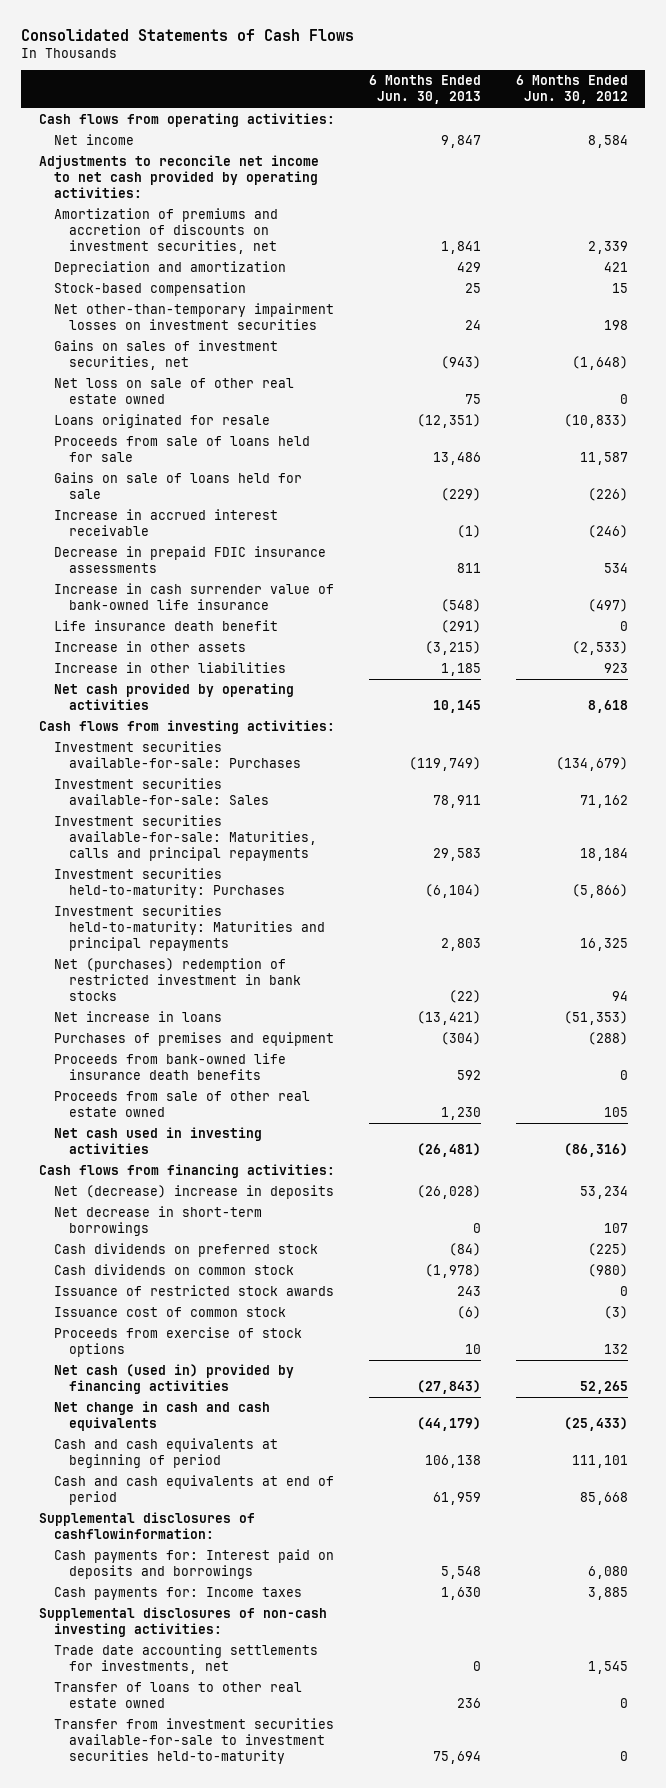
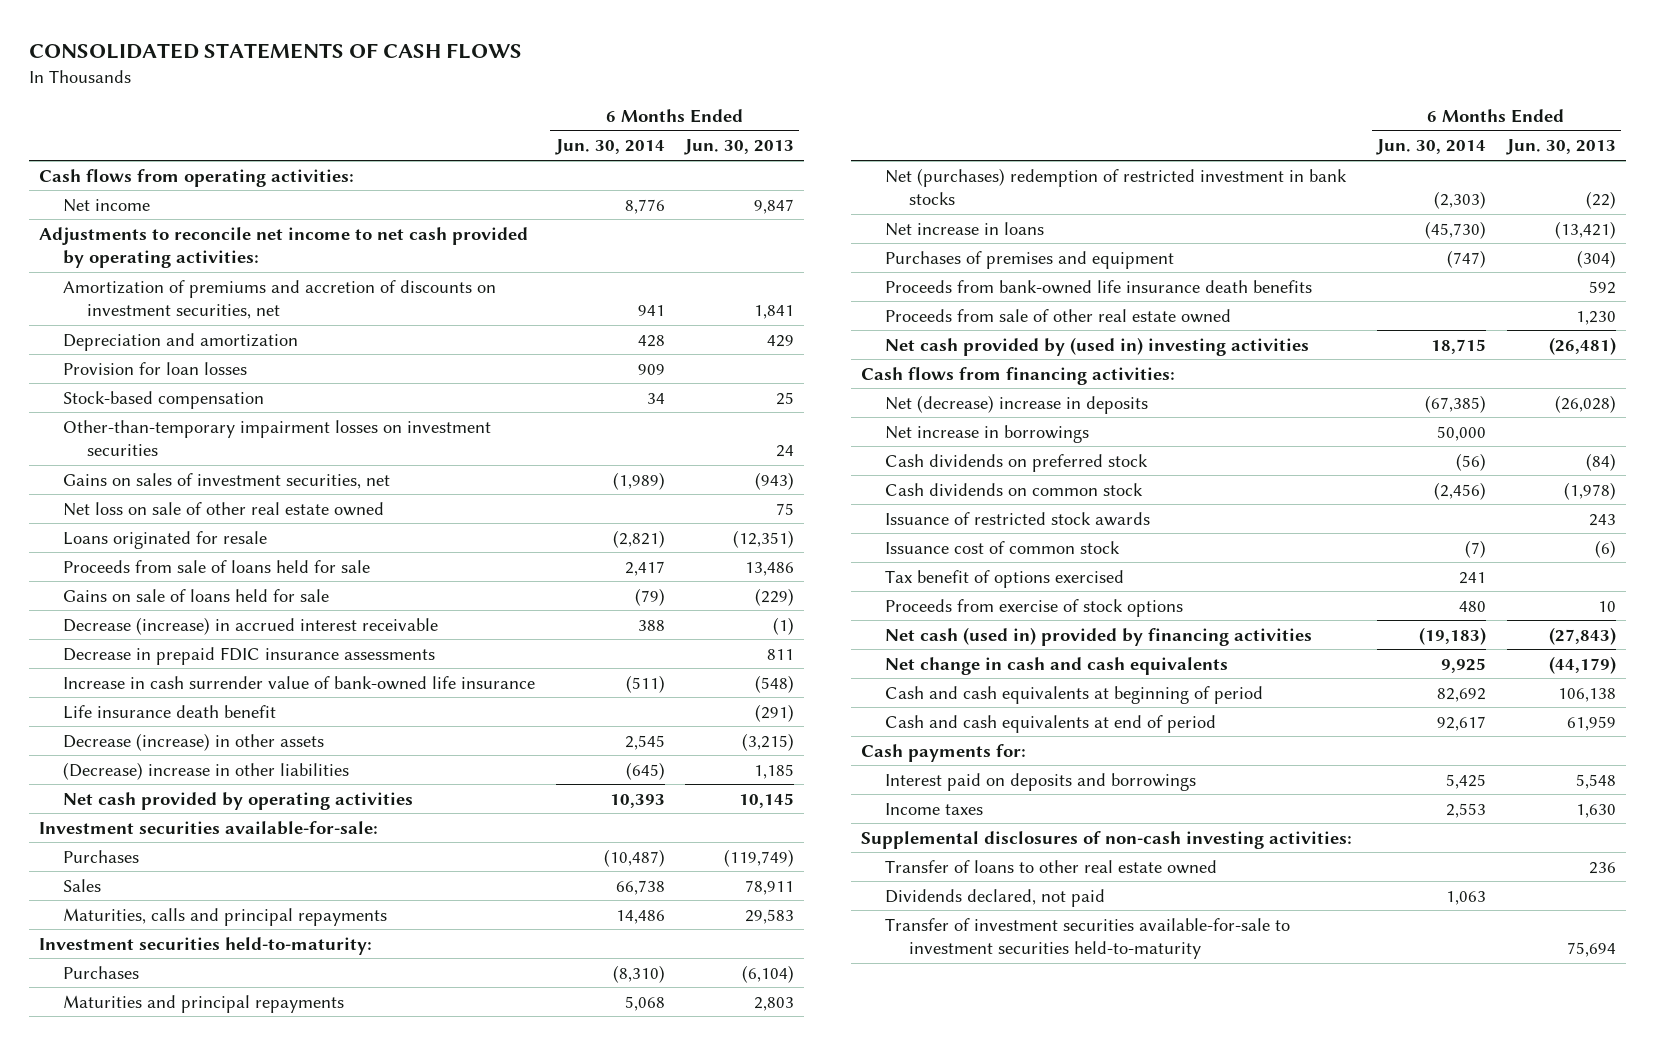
[21,28,355,41] Consolidated Statements of Cash Flows -> [28,42,522,59] CONSOLIDATED STATEMENTS OF CASH FLOWS
[515,75,628,105] 6 Months Ended Jun. 30, 2012 -> none
none -> [554,139,665,156] Jun. 30, 2014
none -> [63,361,248,375] Provision for loan losses
[53,303,334,331] Net other-than-temporary impairment losses on investment securities -> [63,419,492,457] Other-than-temporary impairment losses on investment securities
[53,509,278,537] Increase in accrued interest receivable -> [63,616,439,635] Decrease (increase) in accrued interest receivable
[53,641,246,653] Increase in other assets -> [63,732,325,751] Decrease (increase) in other assets
[53,662,286,674] Increase in other liabilities -> [63,761,350,780] (Decrease) increase in other liabilities
[38,720,335,735] Cash flows from investing activities: -> none
none -> [39,820,379,835] Investment securities available-for-sale:
[53,741,301,769] Investment securities available-for-sale: Purchases -> [63,849,140,863] Purchases
[53,778,269,806] Investment securities available-for-sale: Sales -> [63,878,102,892] Sales
[53,815,317,862] Investment securities available-for-sale: Maturities, calls and principal repayments -> [63,907,388,926] Maturities, calls and principal repayments
none -> [39,936,373,955] Investment securities held-to-maturity:
[53,868,285,899] Investment securities held-to-maturity: Purchases -> [63,965,140,979] Purchases
[53,905,325,952] Investment securities held-to-maturity: Maturities and principal repayments -> [63,994,345,1013] Maturities and principal repayments
[53,1127,262,1155] Net cash used in investing activities -> [884,336,1309,356] Net cash provided by (used in) investing activities
[53,1206,262,1237] Net decrease in short-term borrowings -> none
none -> [884,424,1089,443] Net increase in borrowings
none -> [884,569,1124,588] Tax benefit of options exercised
[38,1512,255,1540] Supplemental disclosures of cashflowinformation: -> none
none -> [860,743,1026,762] Cash payments for:
[53,1549,334,1580] Cash payments for: Interest paid on deposits and borrowings -> [884,772,1196,791] Interest paid on deposits and borrowings
[53,1587,302,1601] Cash payments for: Income taxes -> [884,802,983,815] Income taxes
[53,1644,318,1675] Trade date accounting settlements for investments, net -> none
none -> [884,888,1105,907] Dividends declared, not paid
[53,1718,334,1765] Transfer from investment securities available-for-sale to investment securities held-to-maturity -> [884,917,1290,960] Transfer of investment securities available-for-sale to investment securities held-to-maturity

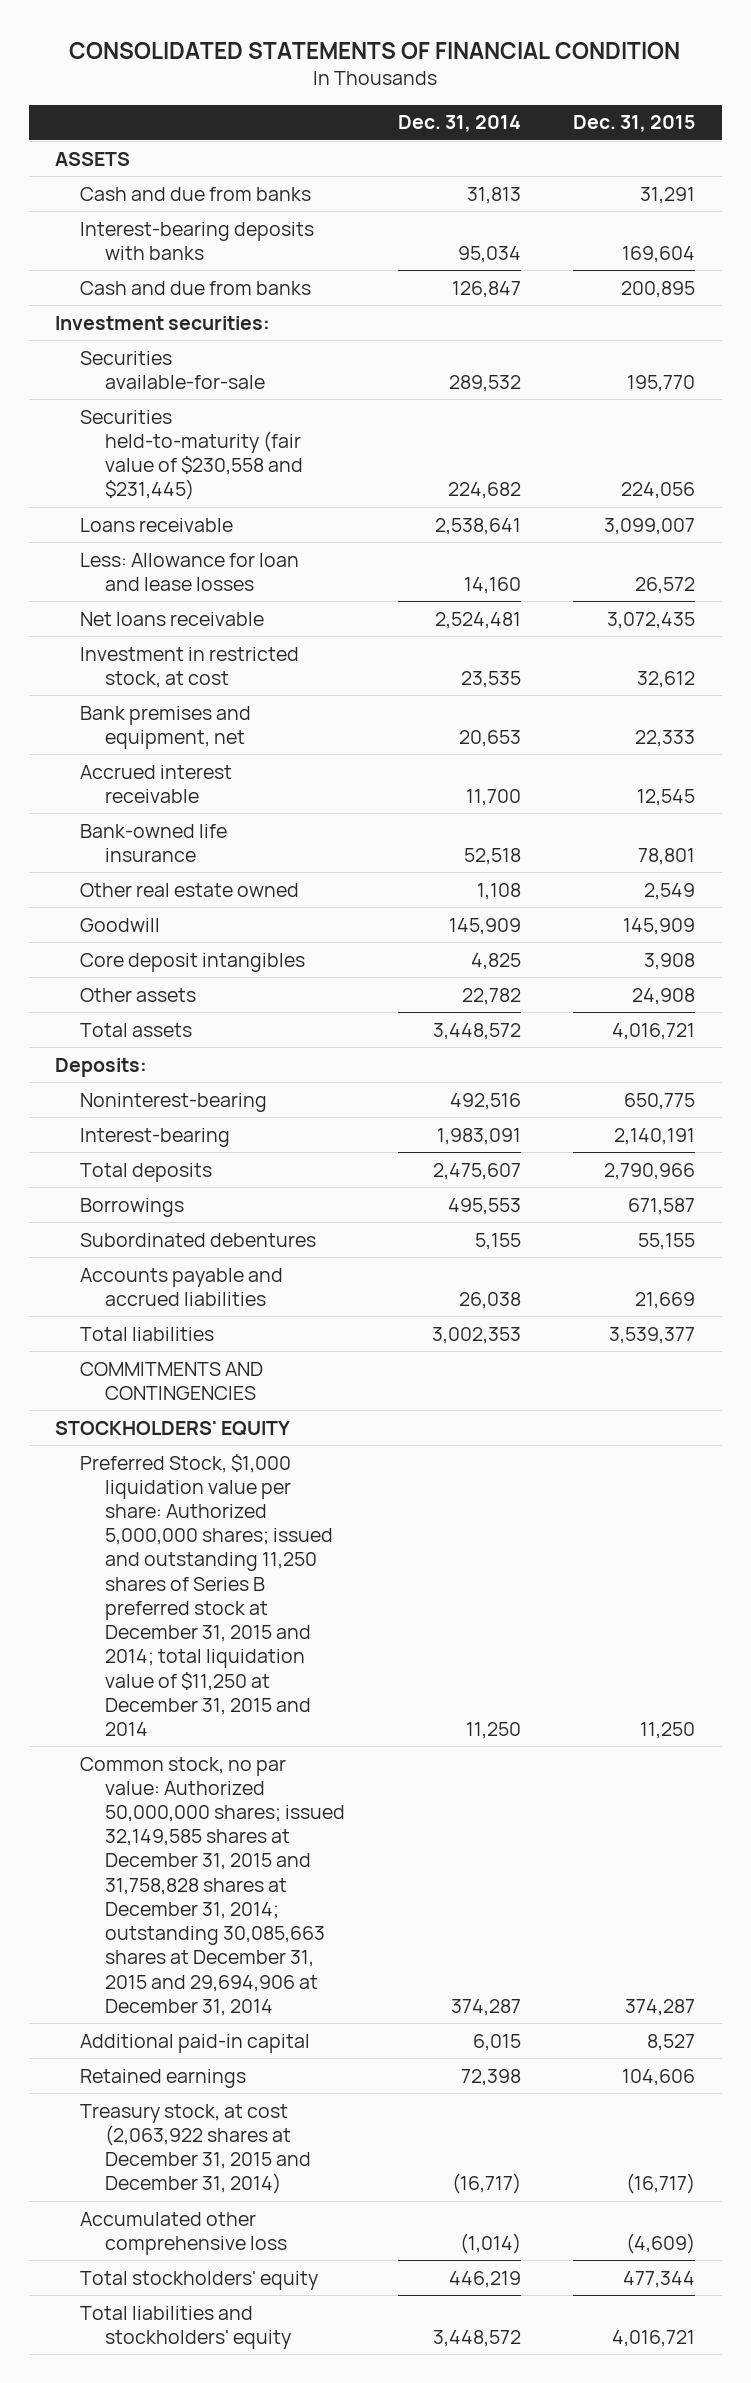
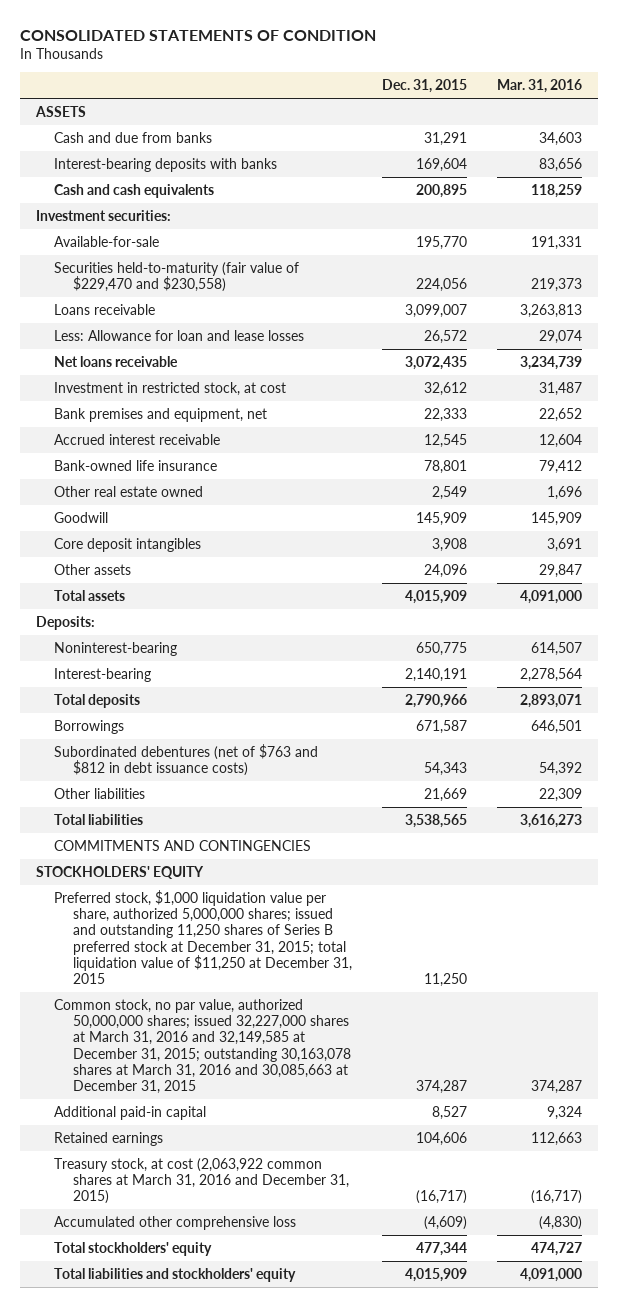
[69,42,681,60] CONSOLIDATED STATEMENTS OF FINANCIAL CONDITION -> [20,30,377,42] CONSOLIDATED STATEMENTS OF CONDITION
[397,115,521,133] Dec. 31, 2014 -> none
none -> [497,79,583,94] Mar. 31, 2016
[80,280,312,295] Cash and due from banks -> [54,183,215,198] Cash and cash equivalents
[80,350,266,389] Securities available-for-sale -> [54,235,160,247] Available-for-sale
[80,409,304,501] Securities held-to-maturity (fair value of $230,558 and $231,445) -> [54,261,300,292] Securities held-to-maturity (fair value of $229,470 and $230,558)
[632,987,696,1005] 24,908 -> [423,563,467,578] 24,096
[612,1022,696,1040] 4,016,721 -> [404,589,467,604] 4,015,909
[80,1232,317,1247] Subordinated debentures -> none
none -> [54,743,319,776] Subordinated debentures (net of $763 and $812 in debt issuance costs)
[80,1267,284,1306] Accounts payable and accrued liabilities -> [54,787,146,799] Other liabilities
[609,1326,696,1344] 3,539,377 -> [404,813,467,828] 3,538,565
[80,1453,334,1736] Preferred Stock, $1,000 liquidation value per share: Authorized 5,000,000 shares; issued and outstanding 11,250 shares of Series B preferred stock at December 31, 2015 and 2014; total liquidation value of $11,250 at December 31, 2015 and 2014 -> [54,889,352,985] Preferred stock, $1,000 liquidation value per share, authorized 5,000,000 shares; issued and outstanding 11,250 shares of Series B preferred stock at December 31, 2015; total liquidation value of $11,250 at December 31, 2015
[80,1756,346,2016] Common stock, no par value: Authorized 50,000,000 shares; issued 32,149,585 shares at December 31, 2015 and 31,758,828 shares at December 31, 2014; outstanding 30,085,663 shares at December 31, 2015 and 29,694,906 at December 31, 2014 -> [54,998,351,1095] Common stock, no par value, authorized 50,000,000 shares; issued 32,227,000 shares at March 31, 2016 and 32,149,585 at December 31, 2015; outstanding 30,163,078 shares at March 31, 2016 and 30,085,663 at December 31, 2015
[80,2103,312,2195] Treasury stock, at cost (2,063,922 shares at December 31, 2015 and December 31, 2014) -> [54,1157,349,1205] Treasury stock, at cost (2,063,922 common shares at March 31, 2016 and December 31, 2015)
[612,2329,696,2347] 4,016,721 -> [404,1267,467,1282] 4,015,909

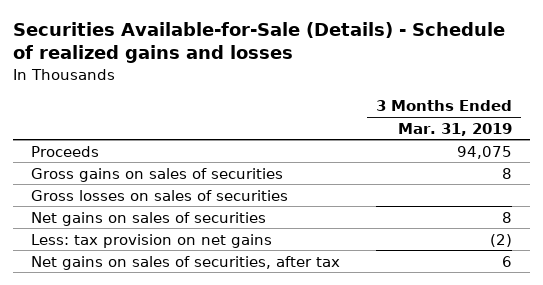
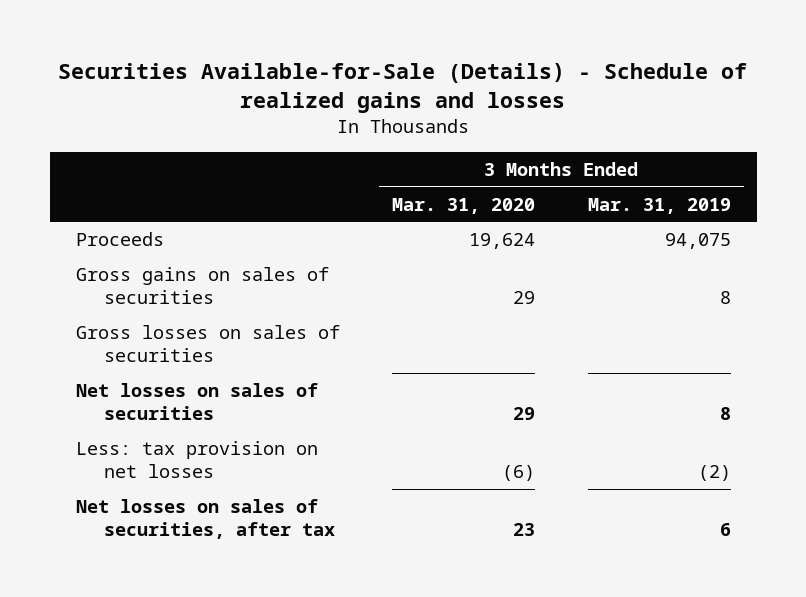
none -> [392,197,536,214] Mar. 31, 2020
[30,211,266,226] Net gains on sales of securities -> [75,383,318,421] Net losses on sales of securities
[30,233,272,248] Less: tax provision on net gains -> [75,441,318,479] Less: tax provision on net losses
[30,255,340,270] Net gains on sales of securities, after tax -> [75,499,336,540] Net losses on sales of securities, after tax

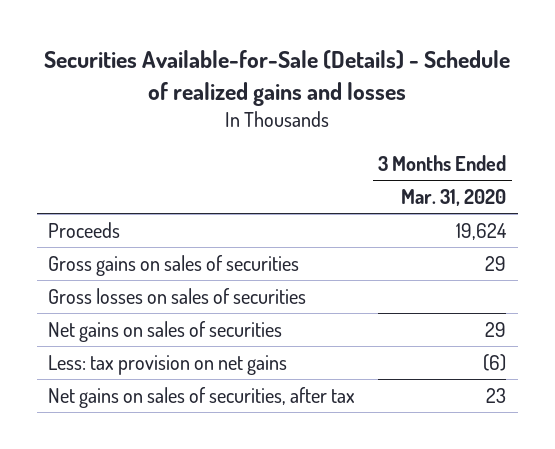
[587,197,731,214] Mar. 31, 2019 -> none
[75,383,318,421] Net losses on sales of securities -> [48,320,283,342] Net gains on sales of securities
[75,441,318,479] Less: tax provision on net losses -> [48,354,288,375] Less: tax provision on net gains
[75,499,336,540] Net losses on sales of securities, after tax -> [48,386,356,408] Net gains on sales of securities, after tax

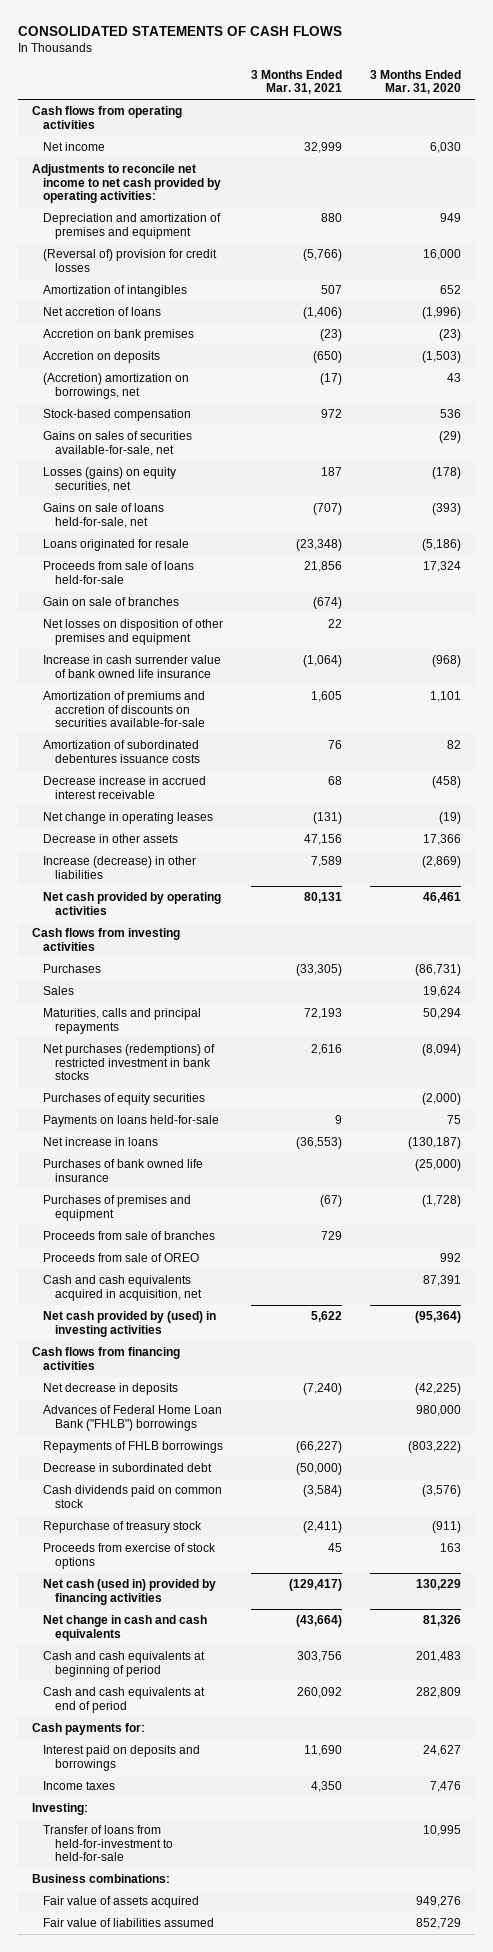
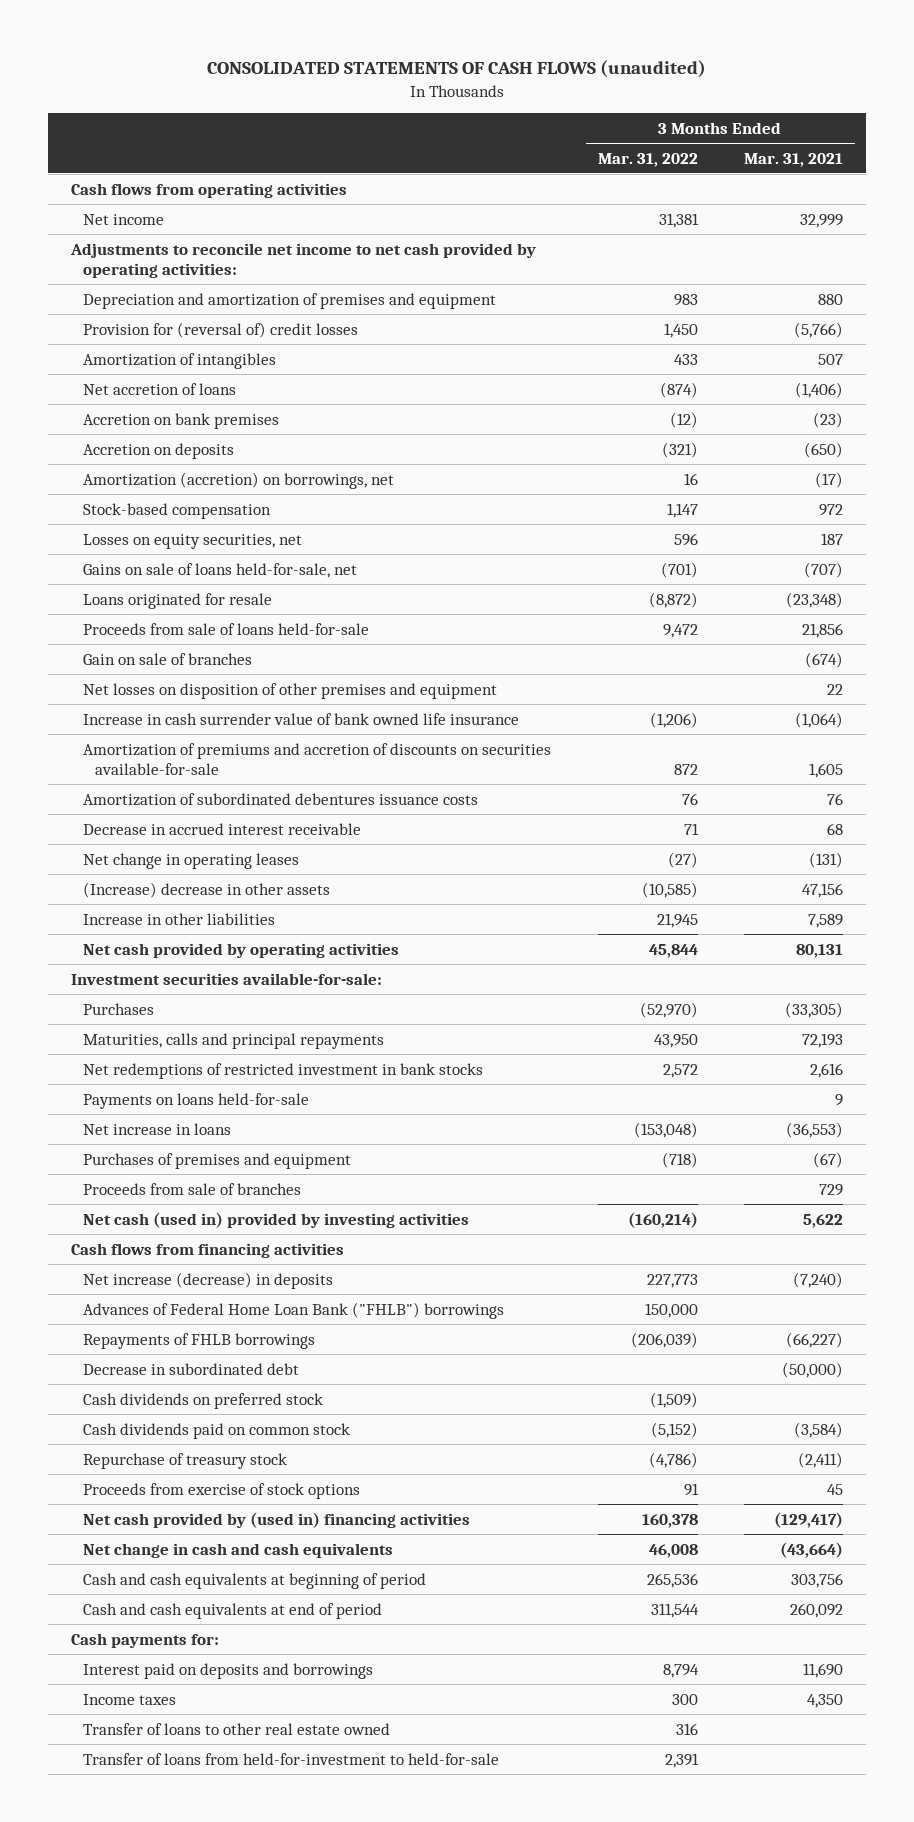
[17,26,342,37] CONSOLIDATED STATEMENTS OF CASH FLOWS -> [207,60,707,79] CONSOLIDATED STATEMENTS OF CASH FLOWS (unaudited)
[370,69,462,95] 3 Months Ended Mar. 31, 2020 -> none
none -> [597,152,698,167] Mar. 31, 2022
[43,249,218,272] (Reversal of) provision for credit losses -> [83,321,359,338] Provision for (reversal of) credit losses
[43,373,190,399] (Accretion) amortization on borrowings, net -> [83,471,395,489] Amortization (accretion) on borrowings, net
[43,431,193,456] Gains on sales of securities available-for-sale, net -> none
[43,467,177,492] Losses (gains) on equity securities, net -> [83,533,303,549] Losses on equity securities, net
[43,776,207,799] Decrease increase in accrued interest receivable -> [83,822,362,835] Decrease in accrued interest receivable
[43,834,179,844] Decrease in other assets -> [83,881,331,898] (Increase) decrease in other assets
[43,856,197,879] Increase (decrease) in other liabilities -> [83,912,276,925] Increase in other liabilities
[31,928,180,951] Cash flows from investing activities -> none
none -> [71,972,383,985] Investment securities available-for-sale:
[43,986,75,996] Sales -> none
[43,1093,206,1106] Purchases of equity securities -> none
[43,1044,216,1081] Net purchases (redemptions) of restricted investment in bank stocks -> [83,1062,484,1079] Net redemptions of restricted investment in bank stocks
[43,1159,204,1182] Purchases of bank owned life insurance -> none
[43,1253,200,1263] Proceeds from sale of OREO -> none
[43,1275,202,1301] Cash and cash equivalents acquired in acquisition, net -> none
[43,1311,217,1337] Net cash provided by (used) in investing activities -> [83,1211,470,1228] Net cash (used in) provided by investing activities
[43,1383,179,1396] Net decrease in deposits -> [83,1271,334,1289] Net increase (decrease) in deposits
none -> [83,1392,324,1409] Cash dividends on preferred stock
[43,1579,217,1605] Net cash (used in) provided by financing activities -> [83,1511,471,1528] Net cash provided by (used in) financing activities
[31,1803,88,1816] Investing: -> none
none -> [83,1722,391,1735] Transfer of loans to other real estate owned
[31,1874,170,1884] Business combinations: -> none
[43,1896,200,1909] Fair value of assets acquired -> none
[43,1918,215,1928] Fair value of liabilities assumed -> none

